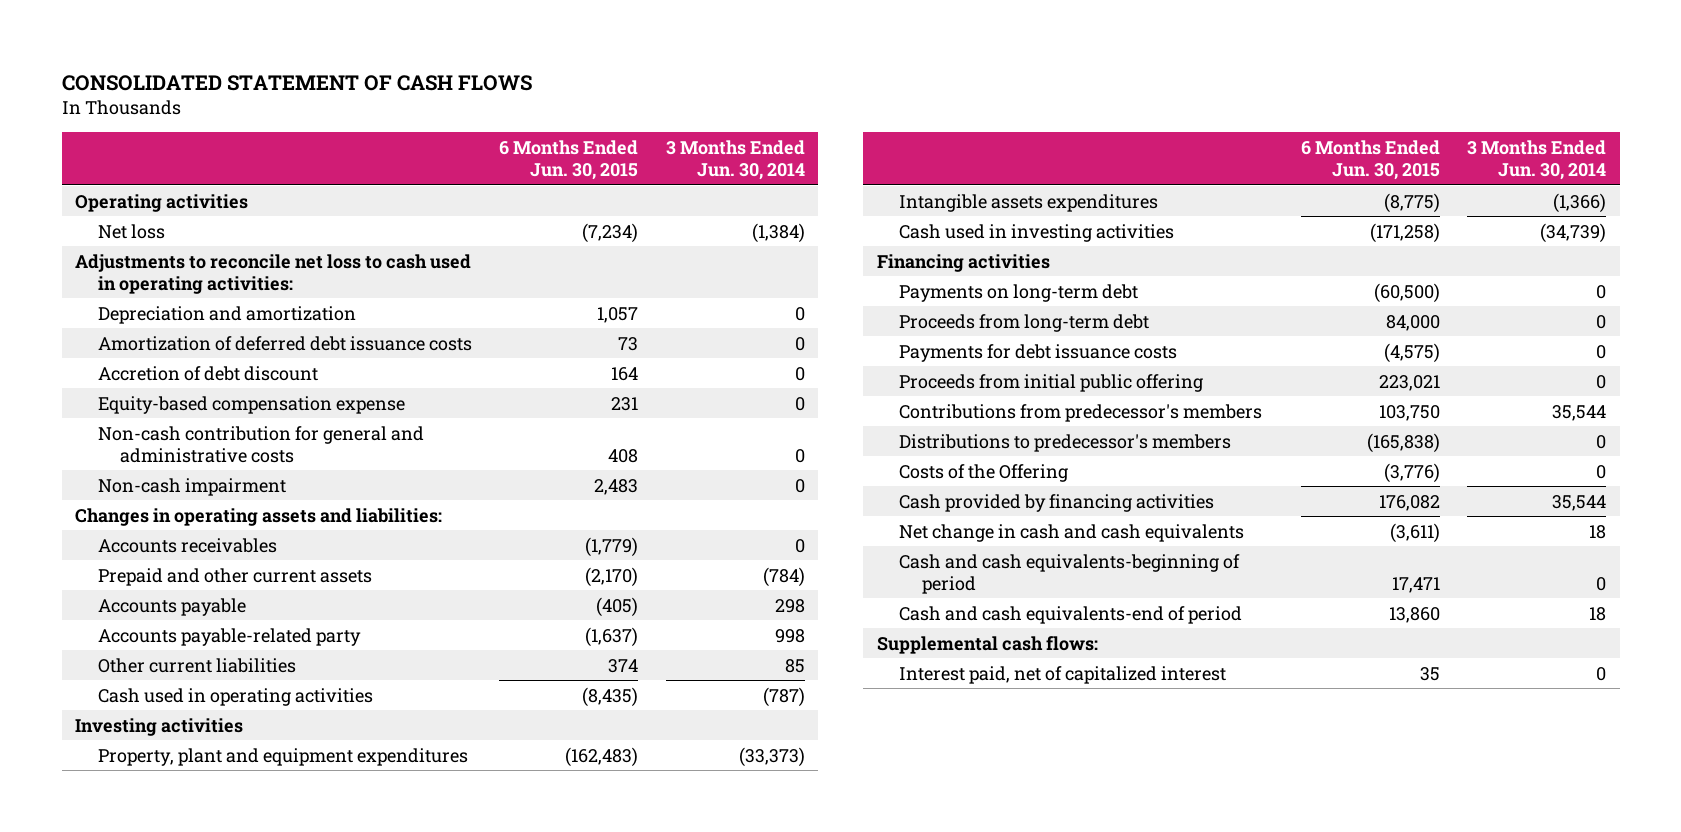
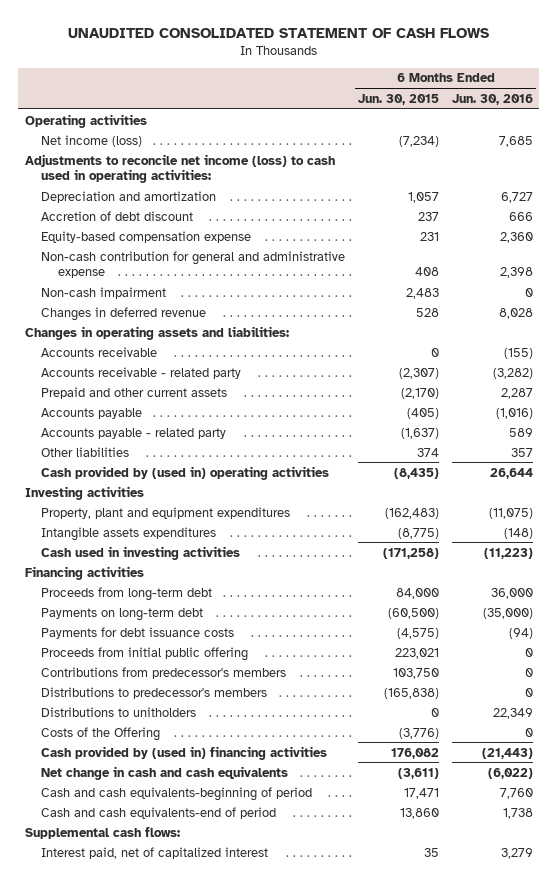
[61,74,532,91] CONSOLIDATED STATEMENT OF CASH FLOWS -> [67,27,489,38] UNAUDITED CONSOLIDATED STATEMENT OF CASH FLOWS
[665,139,805,180] 3 Months Ended Jun. 30, 2014 -> none
none -> [451,93,533,105] Jun. 30, 2016
[97,223,165,239] Net loss -> [41,134,143,147] Net income (loss)
[75,253,472,294] Adjustments to reconcile net loss to cash used in operating activities: -> [24,153,335,183] Adjustments to reconcile net income (loss) to cash used in operating activities:
[97,335,472,351] Amortization of deferred debt issuance costs -> none
[611,366,639,381] 164 -> [418,211,440,221] 237
[97,425,424,463] Non-cash contribution for general and administrative costs -> [41,250,346,278] Non-cash contribution for general and administrative expense
none -> [41,306,207,321] Changes in deferred revenue
[97,537,277,553] Accounts receivables -> [41,346,158,357] Accounts receivable
[585,536,639,557] (1,779) -> [431,347,440,357] 0
none -> [41,366,242,379] Accounts receivable - related party
[97,627,361,646] Accounts payable-related party -> [41,427,227,439] Accounts payable - related party
[97,657,296,673] Other current liabilities -> [41,446,130,457] Other liabilities
[97,687,373,706] Cash used in operating activities -> [41,465,330,480] Cash provided by (used in) operating activities
[899,283,1139,302] Payments on long-term debt -> [41,607,204,621] Payments on long-term debt
none -> [41,706,197,717] Distributions to unitholders
[899,493,1215,512] Cash provided by financing activities -> [41,745,328,760] Cash provided by (used in) financing activities

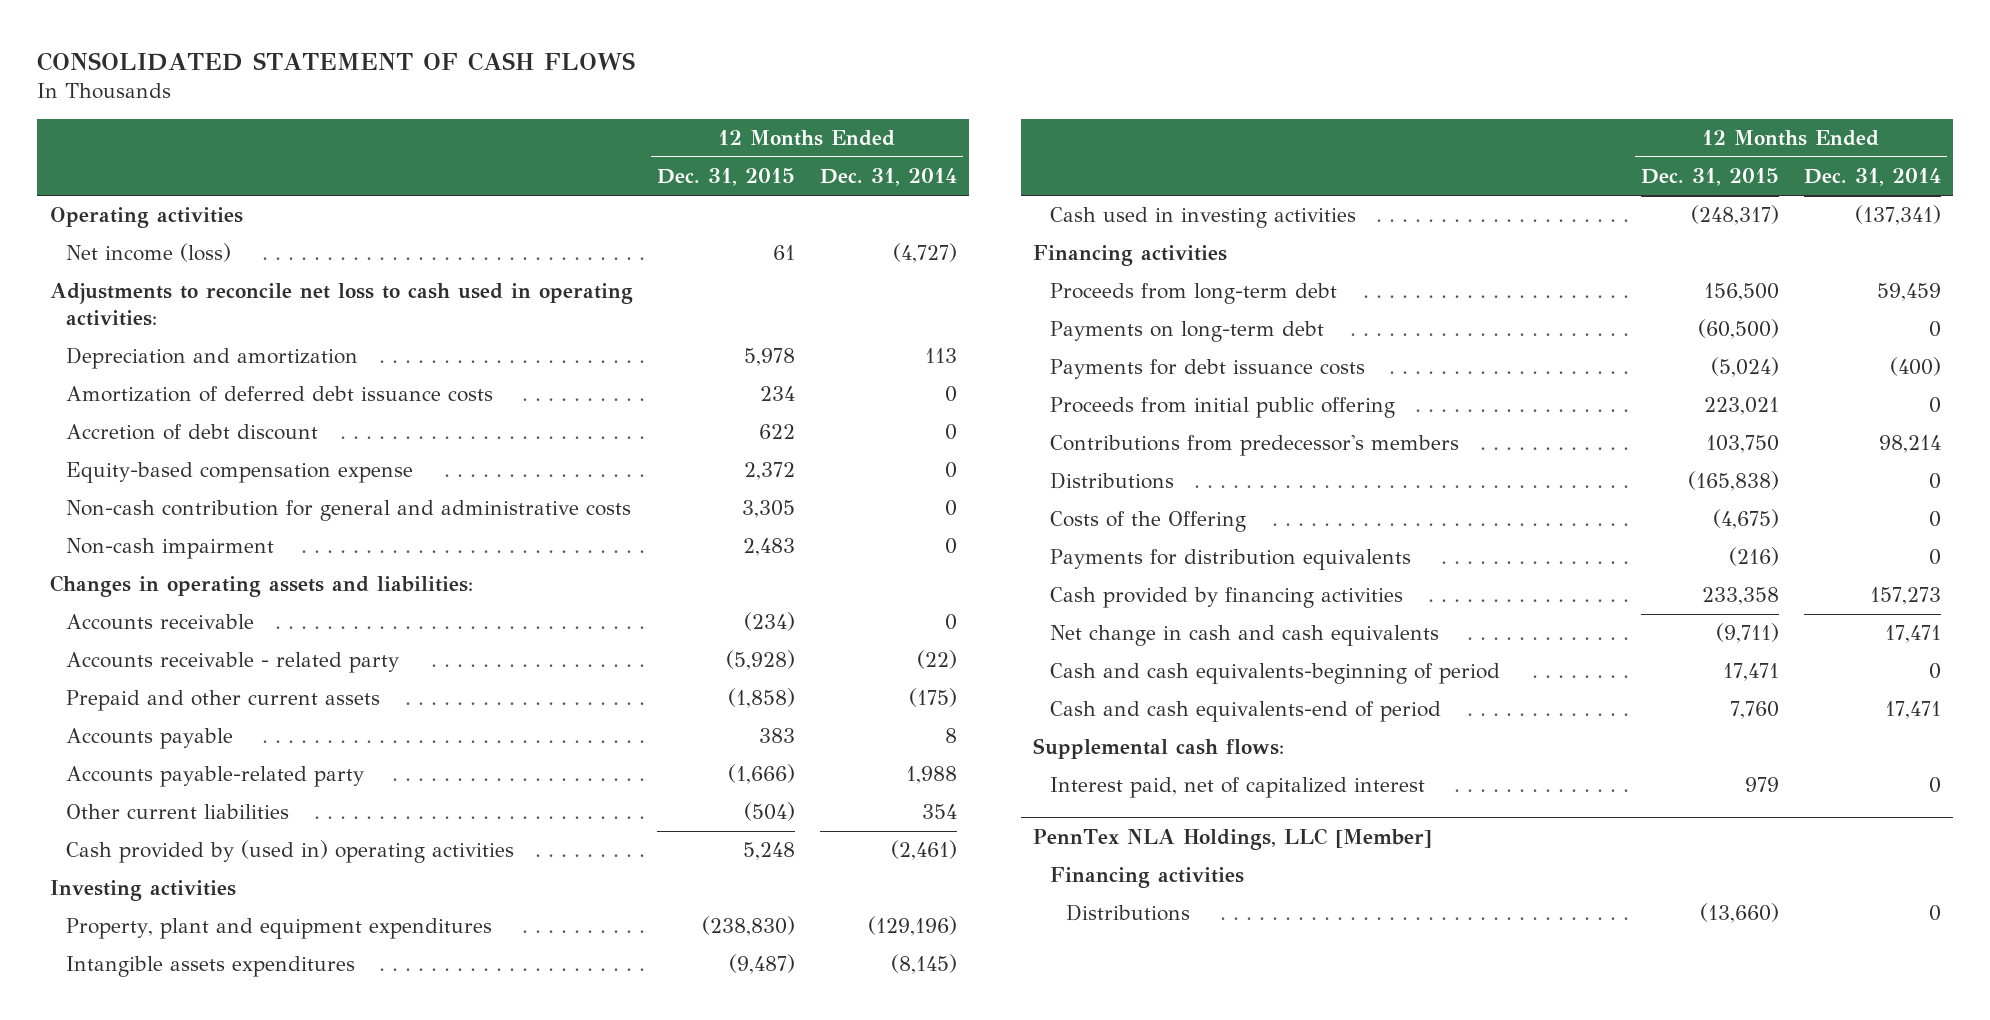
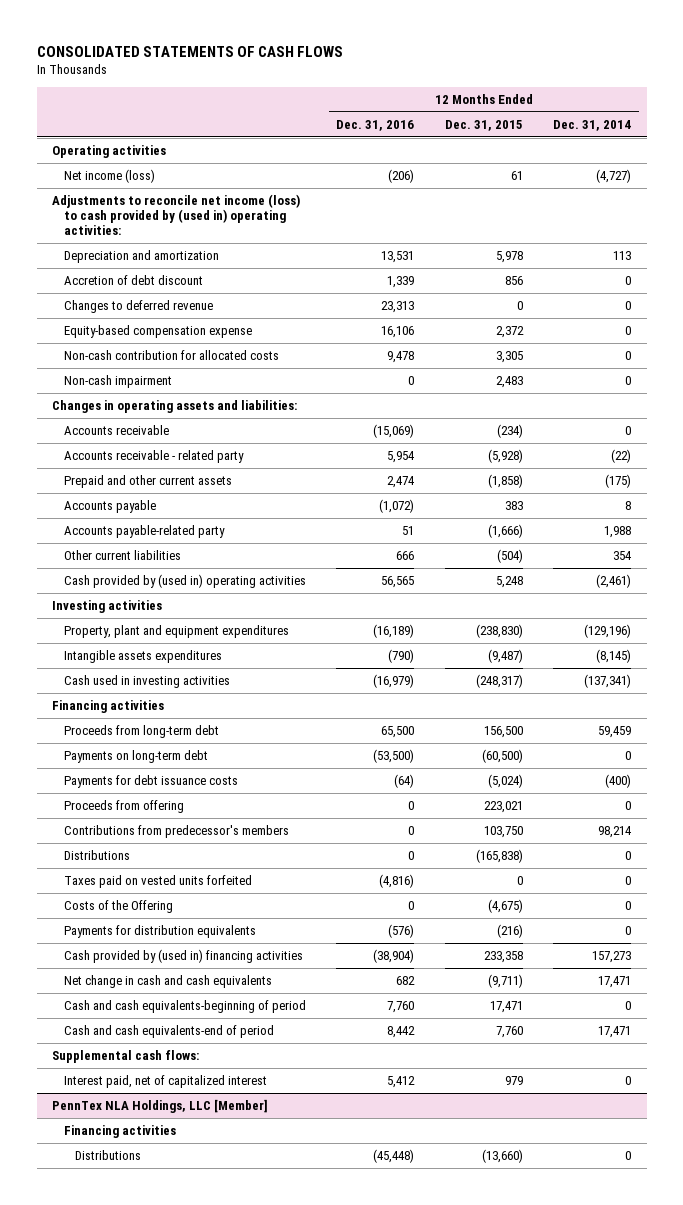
[37,51,636,71] CONSOLIDATED STATEMENT OF CASH FLOWS -> [36,45,343,57] CONSOLIDATED STATEMENTS OF CASH FLOWS
none -> [336,119,415,131] Dec. 31, 2016
[49,283,633,327] Adjustments to reconcile net loss to cash used in operating activities: -> [51,194,300,236] Adjustments to reconcile net income (loss) to cash provided by (used in) operating activities:
[65,386,493,403] Amortization of deferred debt issuance costs -> none
[759,424,796,440] 622 -> [504,276,523,286] 856
none -> [63,300,213,314] Changes to deferred revenue
[65,500,631,522] Non-cash contribution for general and administrative costs -> [63,350,279,361] Non-cash contribution for allocated costs
[1049,397,1395,419] Proceeds from initial public offering -> [63,800,184,814] Proceeds from offering
none -> [63,875,252,889] Taxes paid on vested units forfeited
[1049,587,1403,609] Cash provided by financing activities -> [63,949,303,964] Cash provided by (used in) financing activities

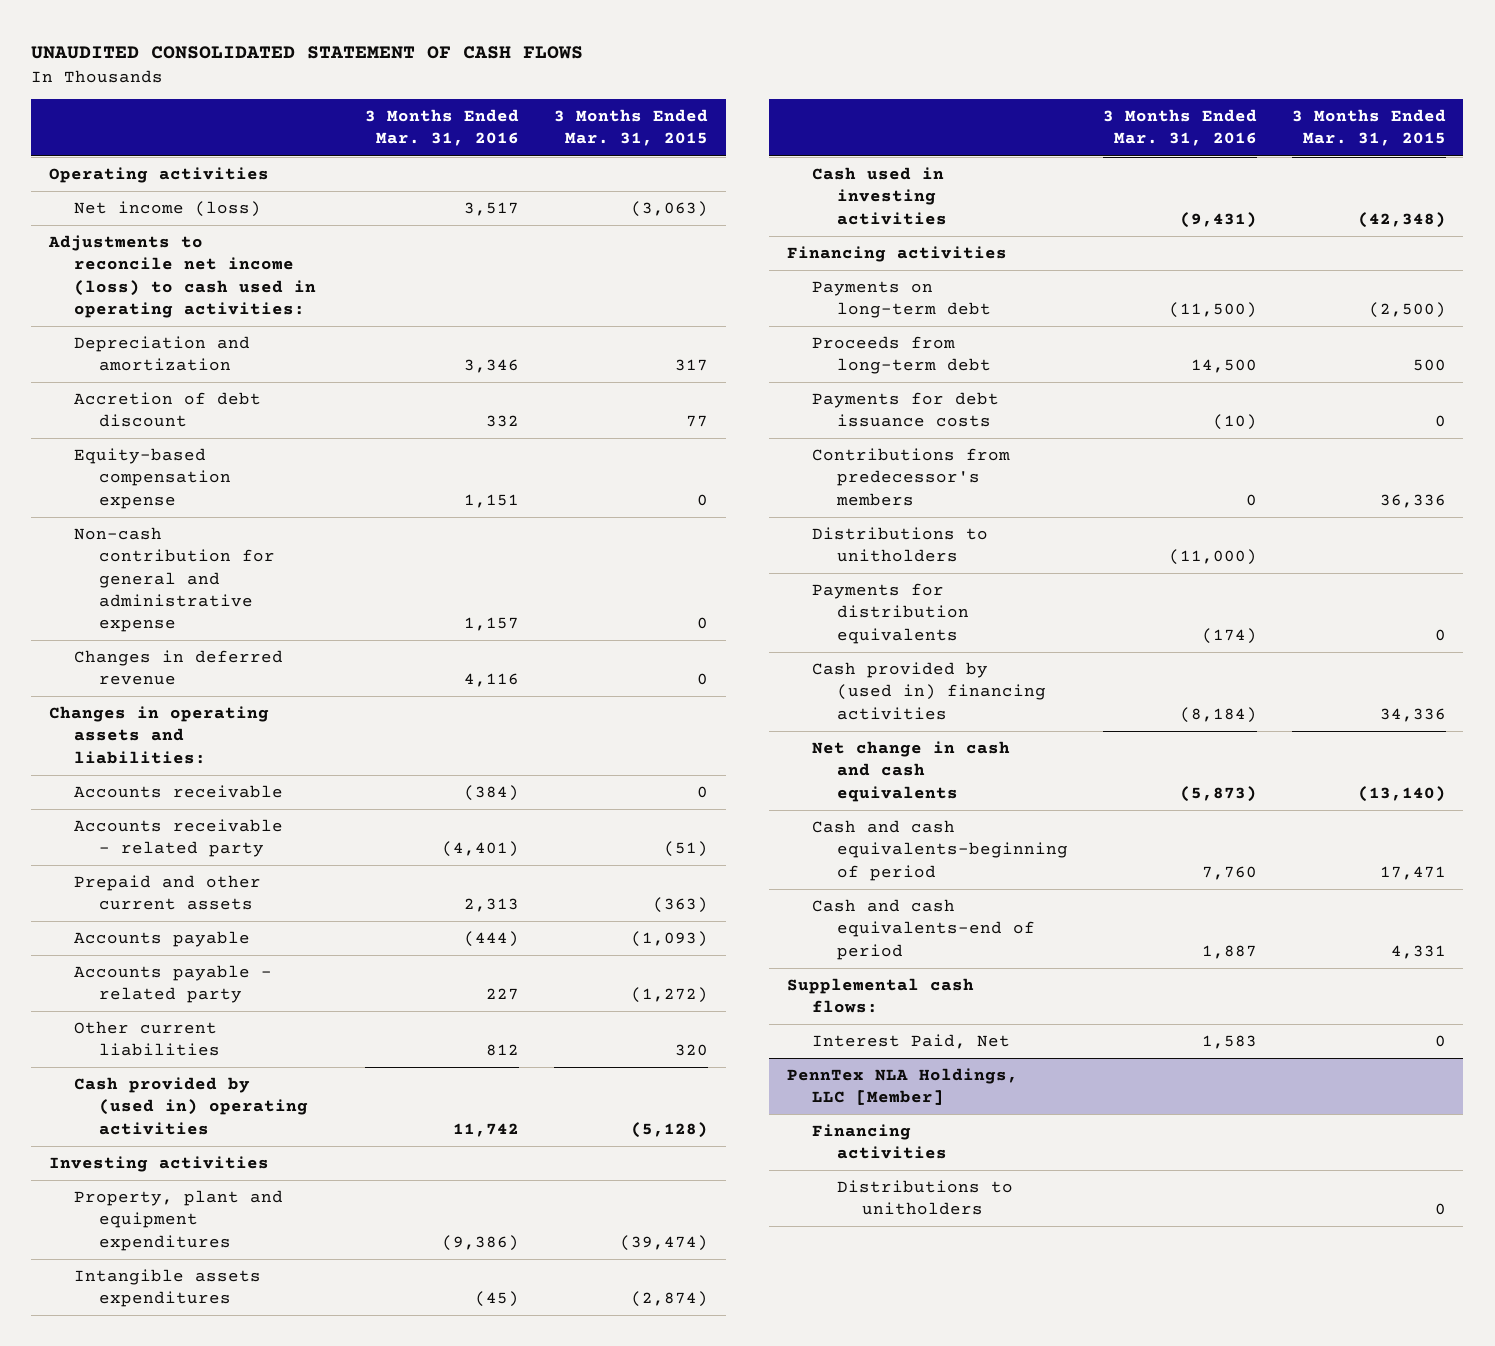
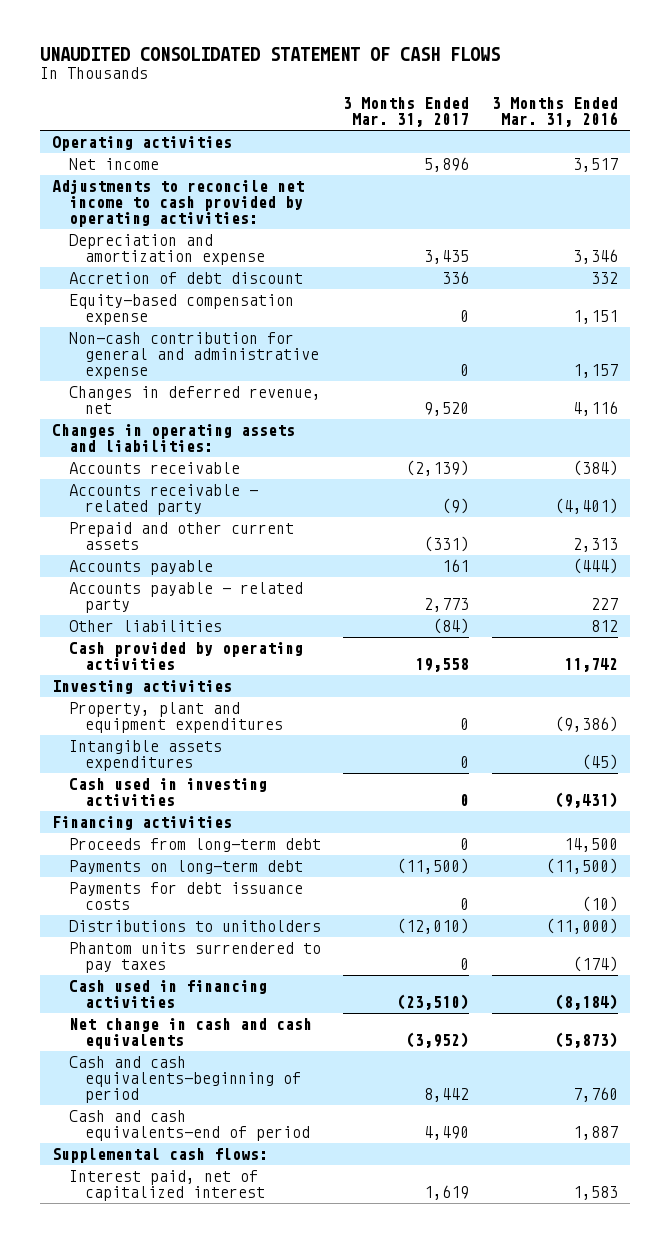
[554,109,709,147] 3 Months Ended Mar. 31, 2015 -> none
none -> [343,97,470,128] 3 Months Ended Mar. 31, 2017
[73,201,261,218] Net income (loss) -> [68,158,159,171] Net income
[47,235,316,318] Adjustments to reconcile net income (loss) to cash used in operating activities: -> [51,179,304,227] Adjustments to reconcile net income to cash provided by operating activities:
[73,336,250,372] Depreciation and amortization -> [68,234,266,265] Depreciation and amortization expense
[73,650,283,686] Changes in deferred revenue -> [68,386,321,414] Changes in deferred revenue, net
[73,1021,221,1057] Other current liabilities -> [68,620,222,633] Other liabilities
[73,1077,309,1135] Cash provided by (used in) operating activities -> [68,642,303,670] Cash provided by operating activities
[811,281,991,319] Payments on long-term debt -> [68,860,303,875] Payments on long-term debt
[811,448,1010,506] Contributions from predecessor's members -> none
[811,583,969,644] Payments for distribution equivalents -> [68,942,321,973] Phantom units surrendered to pay taxes
[811,662,1046,720] Cash provided by (used in) financing activities -> [68,980,267,1008] Cash used in financing activities
[786,1068,1018,1106] PennTex NLA Holdings, LLC [Member] -> none
[811,1124,947,1160] Financing activities -> none
[836,1180,1013,1216] Distributions to unitholders -> none
[811,1034,1010,1050] Interest Paid, Net -> [68,1170,266,1201] Interest paid, net of capitalized interest

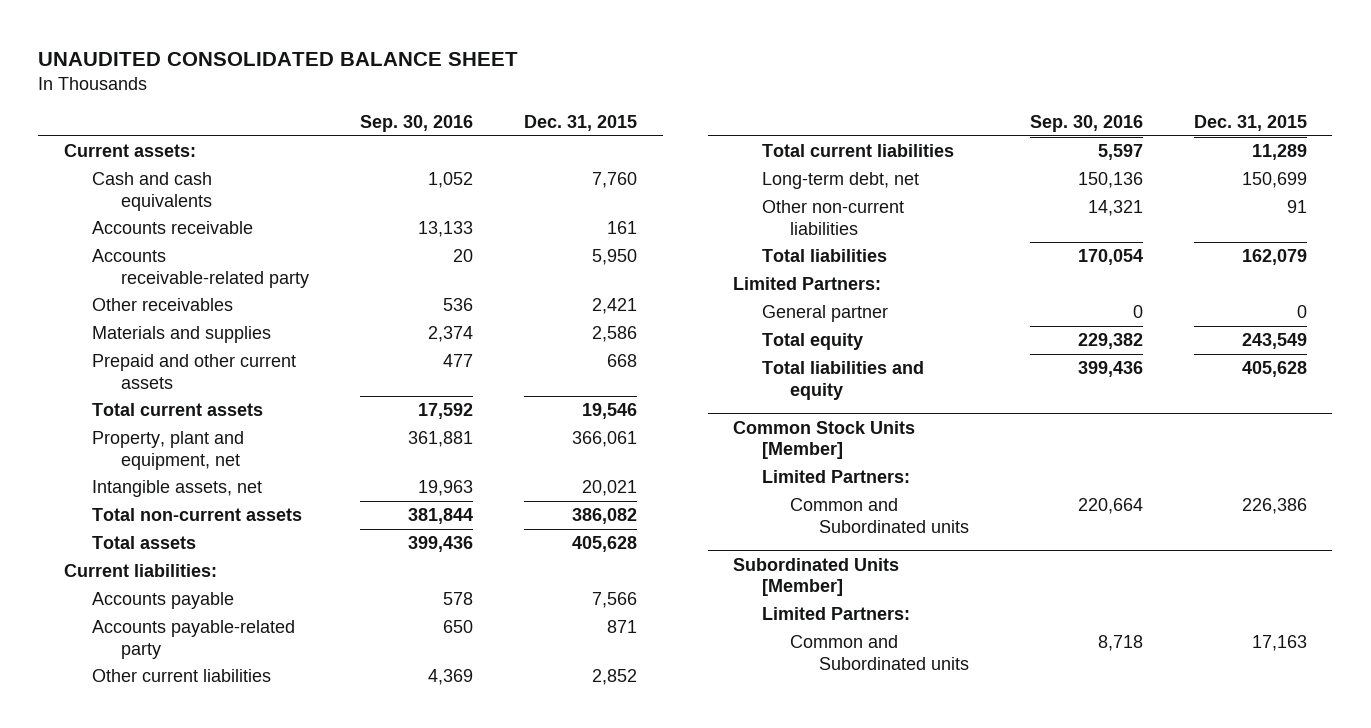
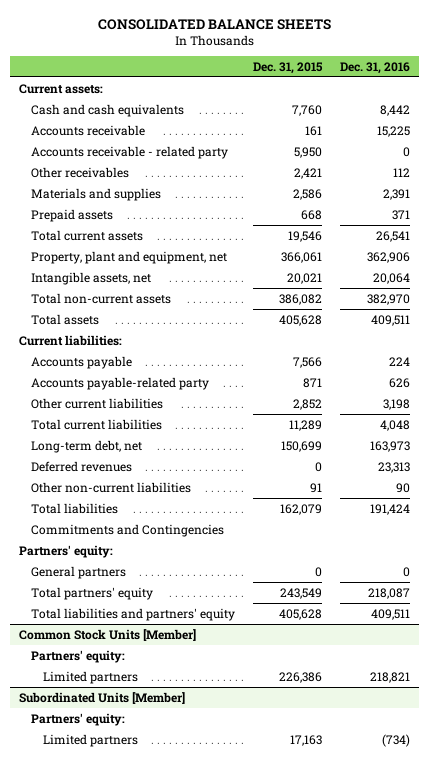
[38,52,519,67] UNAUDITED CONSOLIDATED BALANCE SHEET -> [97,18,331,30] CONSOLIDATED BALANCE SHEETS
[360,115,474,133] Sep. 30, 2016 -> none
none -> [340,61,411,74] Dec. 31, 2016
[92,248,309,288] Accounts receivable-related party -> [31,145,229,159] Accounts receivable - related party
[92,353,297,389] Prepaid and other current assets -> [31,208,114,222] Prepaid assets
none -> [31,460,133,472] Deferred revenues
[733,276,882,290] Limited Partners: -> none
none -> [31,523,225,537] Commitments and Contingencies
none -> [19,544,114,558] Partners' equity:
[761,304,888,322] General partner -> [31,565,127,579] General partners
[761,332,863,350] Total equity -> [31,586,154,600] Total partners' equity
[761,360,924,400] Total liabilities and equity -> [31,607,236,621] Total liabilities and partners' equity
[761,469,910,483] Limited Partners: -> none
none -> [31,649,126,663] Partners' equity:
[790,497,969,533] Common and Subordinated units -> [42,670,138,684] Limited partners
[761,606,910,620] Limited Partners: -> none
none -> [31,712,126,726] Partners' equity:
[790,634,969,670] Common and Subordinated units -> [42,733,138,747] Limited partners

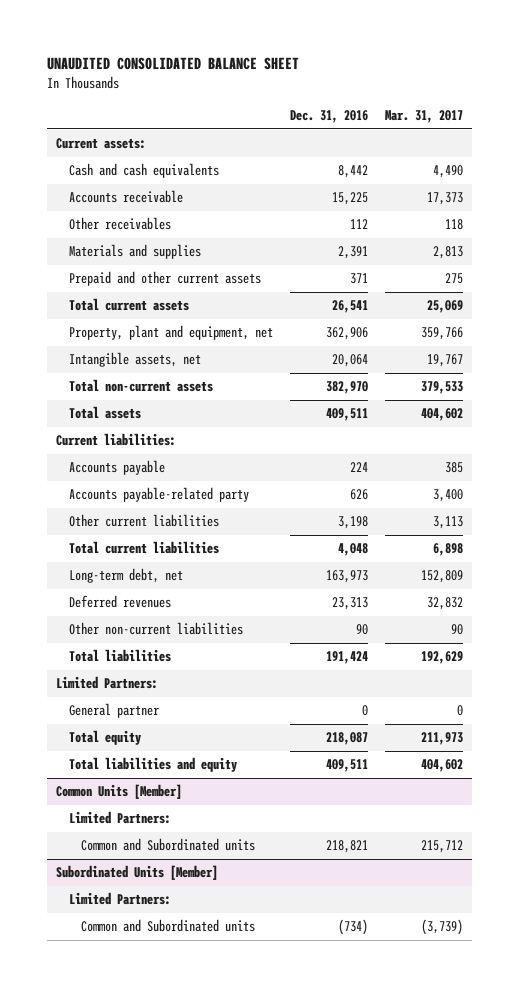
[97,18,331,30] CONSOLIDATED BALANCE SHEETS -> [47,56,300,70] UNAUDITED CONSOLIDATED BALANCE SHEET
[253,61,324,74] Dec. 31, 2015 -> none
none -> [385,109,464,123] Mar. 31, 2017
[31,145,229,159] Accounts receivable - related party -> none
[31,208,114,222] Prepaid assets -> [68,271,261,287] Prepaid and other current assets
[31,523,225,537] Commitments and Contingencies -> none
[19,544,114,558] Partners' equity: -> none
[31,649,126,663] Partners' equity: -> none
none -> [55,676,158,690] Limited Partners:
[31,565,127,579] General partners -> [68,703,159,719] General partner
[31,586,154,600] Total partners' equity -> [68,730,141,746] Total equity
[31,607,236,621] Total liabilities and partners' equity -> [68,757,237,773] Total liabilities and equity
[19,628,197,641] Common Stock Units [Member] -> [55,784,182,800] Common Units [Member]
none -> [68,811,171,825] Limited Partners:
[42,670,138,684] Limited partners -> [81,838,256,852] Common and Subordinated units
[31,712,126,726] Partners' equity: -> none
none -> [68,892,171,906] Limited Partners:
[42,733,138,747] Limited partners -> [81,919,256,933] Common and Subordinated units

